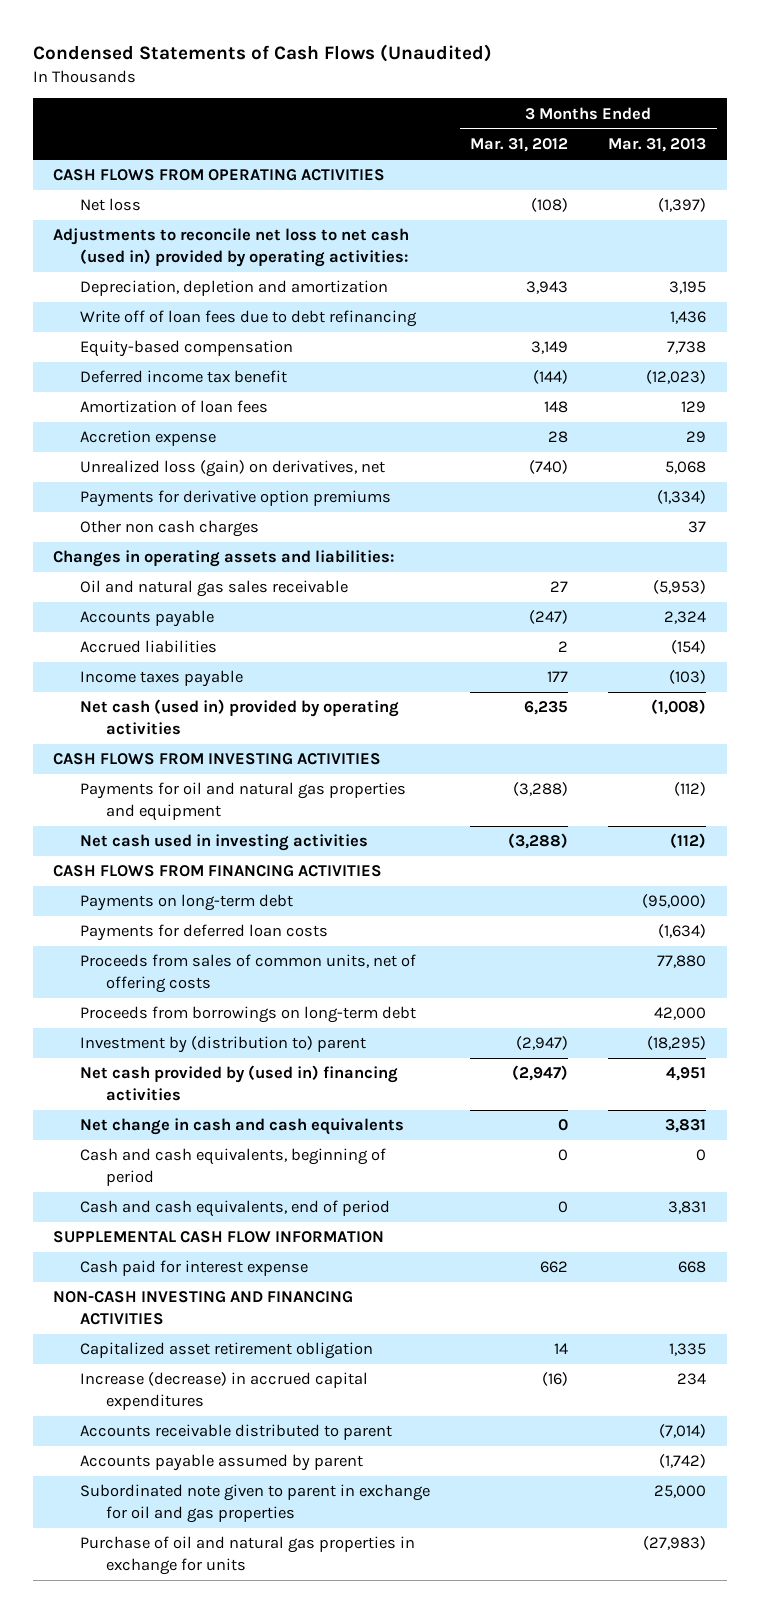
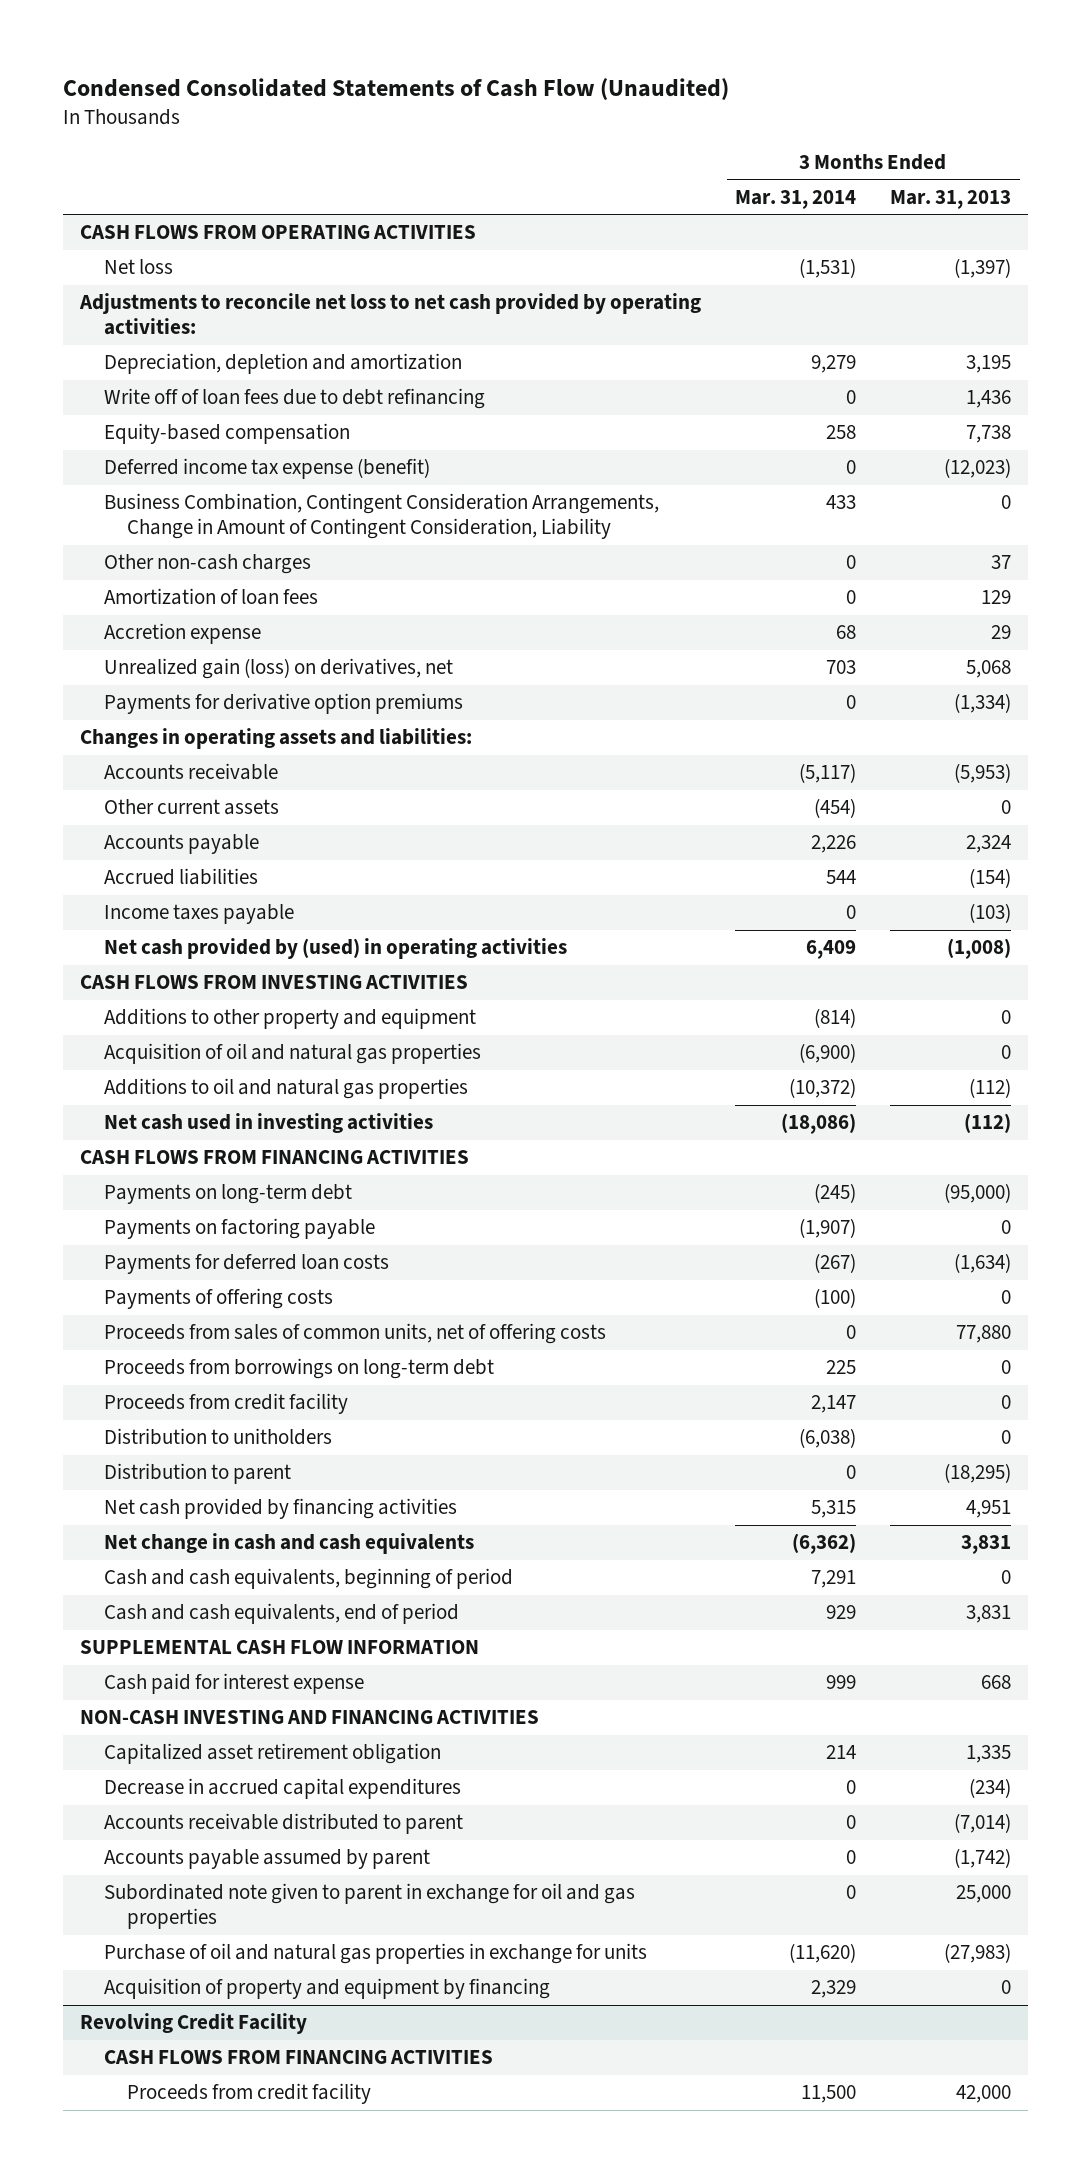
[33,43,493,62] Condensed Statements of Cash Flows (Unaudited) -> [63,77,730,100] Condensed Consolidated Statements of Cash Flow (Unaudited)
[470,138,569,153] Mar. 31, 2012 -> none
none -> [735,189,857,209] Mar. 31, 2014
[53,228,410,267] Adjustments to reconcile net loss to net cash (used in) provided by operating activities: -> [79,293,702,336] Adjustments to reconcile net loss to net cash provided by operating activities:
[79,370,287,384] Deferred income tax benefit -> [103,458,430,480] Deferred income tax expense (benefit)
none -> [103,493,659,540] Business Combination, Contingent Consideration Arrangements, Change in Amount of Contingent Consideration, Liability
none -> [103,554,311,575] Other non-cash charges
[79,460,385,478] Unrealized loss (gain) on derivatives, net -> [103,658,453,680] Unrealized gain (loss) on derivatives, net
[79,520,259,538] Other non cash charges -> none
[79,580,348,598] Oil and natural gas sales receivable -> [103,763,278,781] Accounts receivable
none -> [103,799,279,816] Other current assets
[79,699,399,735] Net cash (used in) provided by operating activities -> [103,938,567,960] Net cash provided by (used) in operating activities
none -> [103,1008,476,1030] Additions to other property and equipment
[79,782,406,821] Payments for oil and natural gas properties and equipment -> [103,1043,481,1065] Acquisition of oil and natural gas properties
[674,782,707,797] (112) -> [1001,1045,1012,1060] 0
none -> [103,1078,468,1100] Additions to oil and natural gas properties
none -> [103,1218,375,1240] Payments on factoring payable
none -> [103,1288,333,1310] Payments of offering costs
[654,1007,707,1021] 42,000 -> [1001,1360,1012,1375] 0
none -> [103,1393,348,1415] Proceeds from credit facility
none -> [103,1428,332,1446] Distribution to unitholders
[79,1036,366,1054] Investment by (distribution to) parent -> [103,1463,291,1485] Distribution to parent
[79,1065,398,1101] Net cash provided by (used in) financing activities -> [103,1498,457,1520] Net cash provided by financing activities
[79,1372,368,1410] Increase (decrease) in accrued capital expenditures -> [103,1778,461,1800] Decrease in accrued capital expenditures
[677,1373,707,1386] 234 -> [969,1778,1012,1799] (234)
none -> [103,1978,550,2000] Acquisition of property and equipment by financing
none -> [80,2013,308,2035] Revolving Credit Facility
none -> [103,2050,493,2065] CASH FLOWS FROM FINANCING ACTIVITIES
none -> [126,2083,371,2105] Proceeds from credit facility

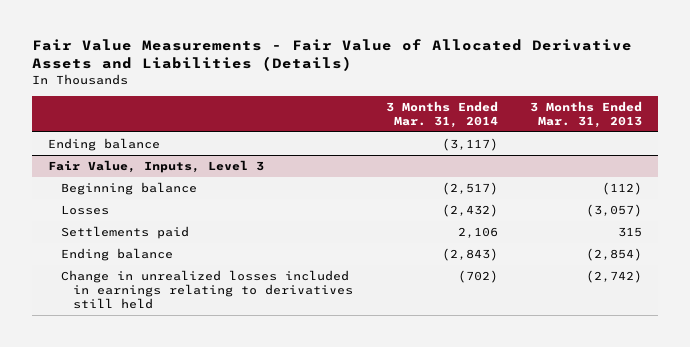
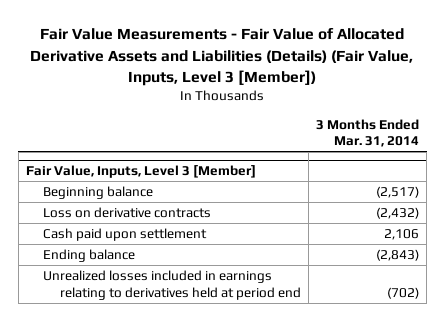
[31,38,632,72] Fair Value Measurements - Fair Value of Allocated Derivative Assets and Liabilities (Details) -> [30,28,414,86] Fair Value Measurements - Fair Value of Allocated Derivative Assets and Liabilities (Details) (Fair Value, Inputs, Level 3 [Member])
[529,100,642,128] 3 Months Ended Mar. 31, 2013 -> none
[47,138,160,152] Ending balance -> none
[47,160,264,174] Fair Value, Inputs, Level 3 -> [25,165,256,179] Fair Value, Inputs, Level 3 [Member]
[60,205,109,216] Losses -> [42,207,211,219] Loss on derivative contracts
[60,226,189,240] Settlements paid -> [42,228,207,242] Cash paid upon settlement
[60,270,354,310] Change in unrealized losses included in earnings relating to derivatives still held -> [42,270,301,300] Unrealized losses included in earnings relating to derivatives held at period end

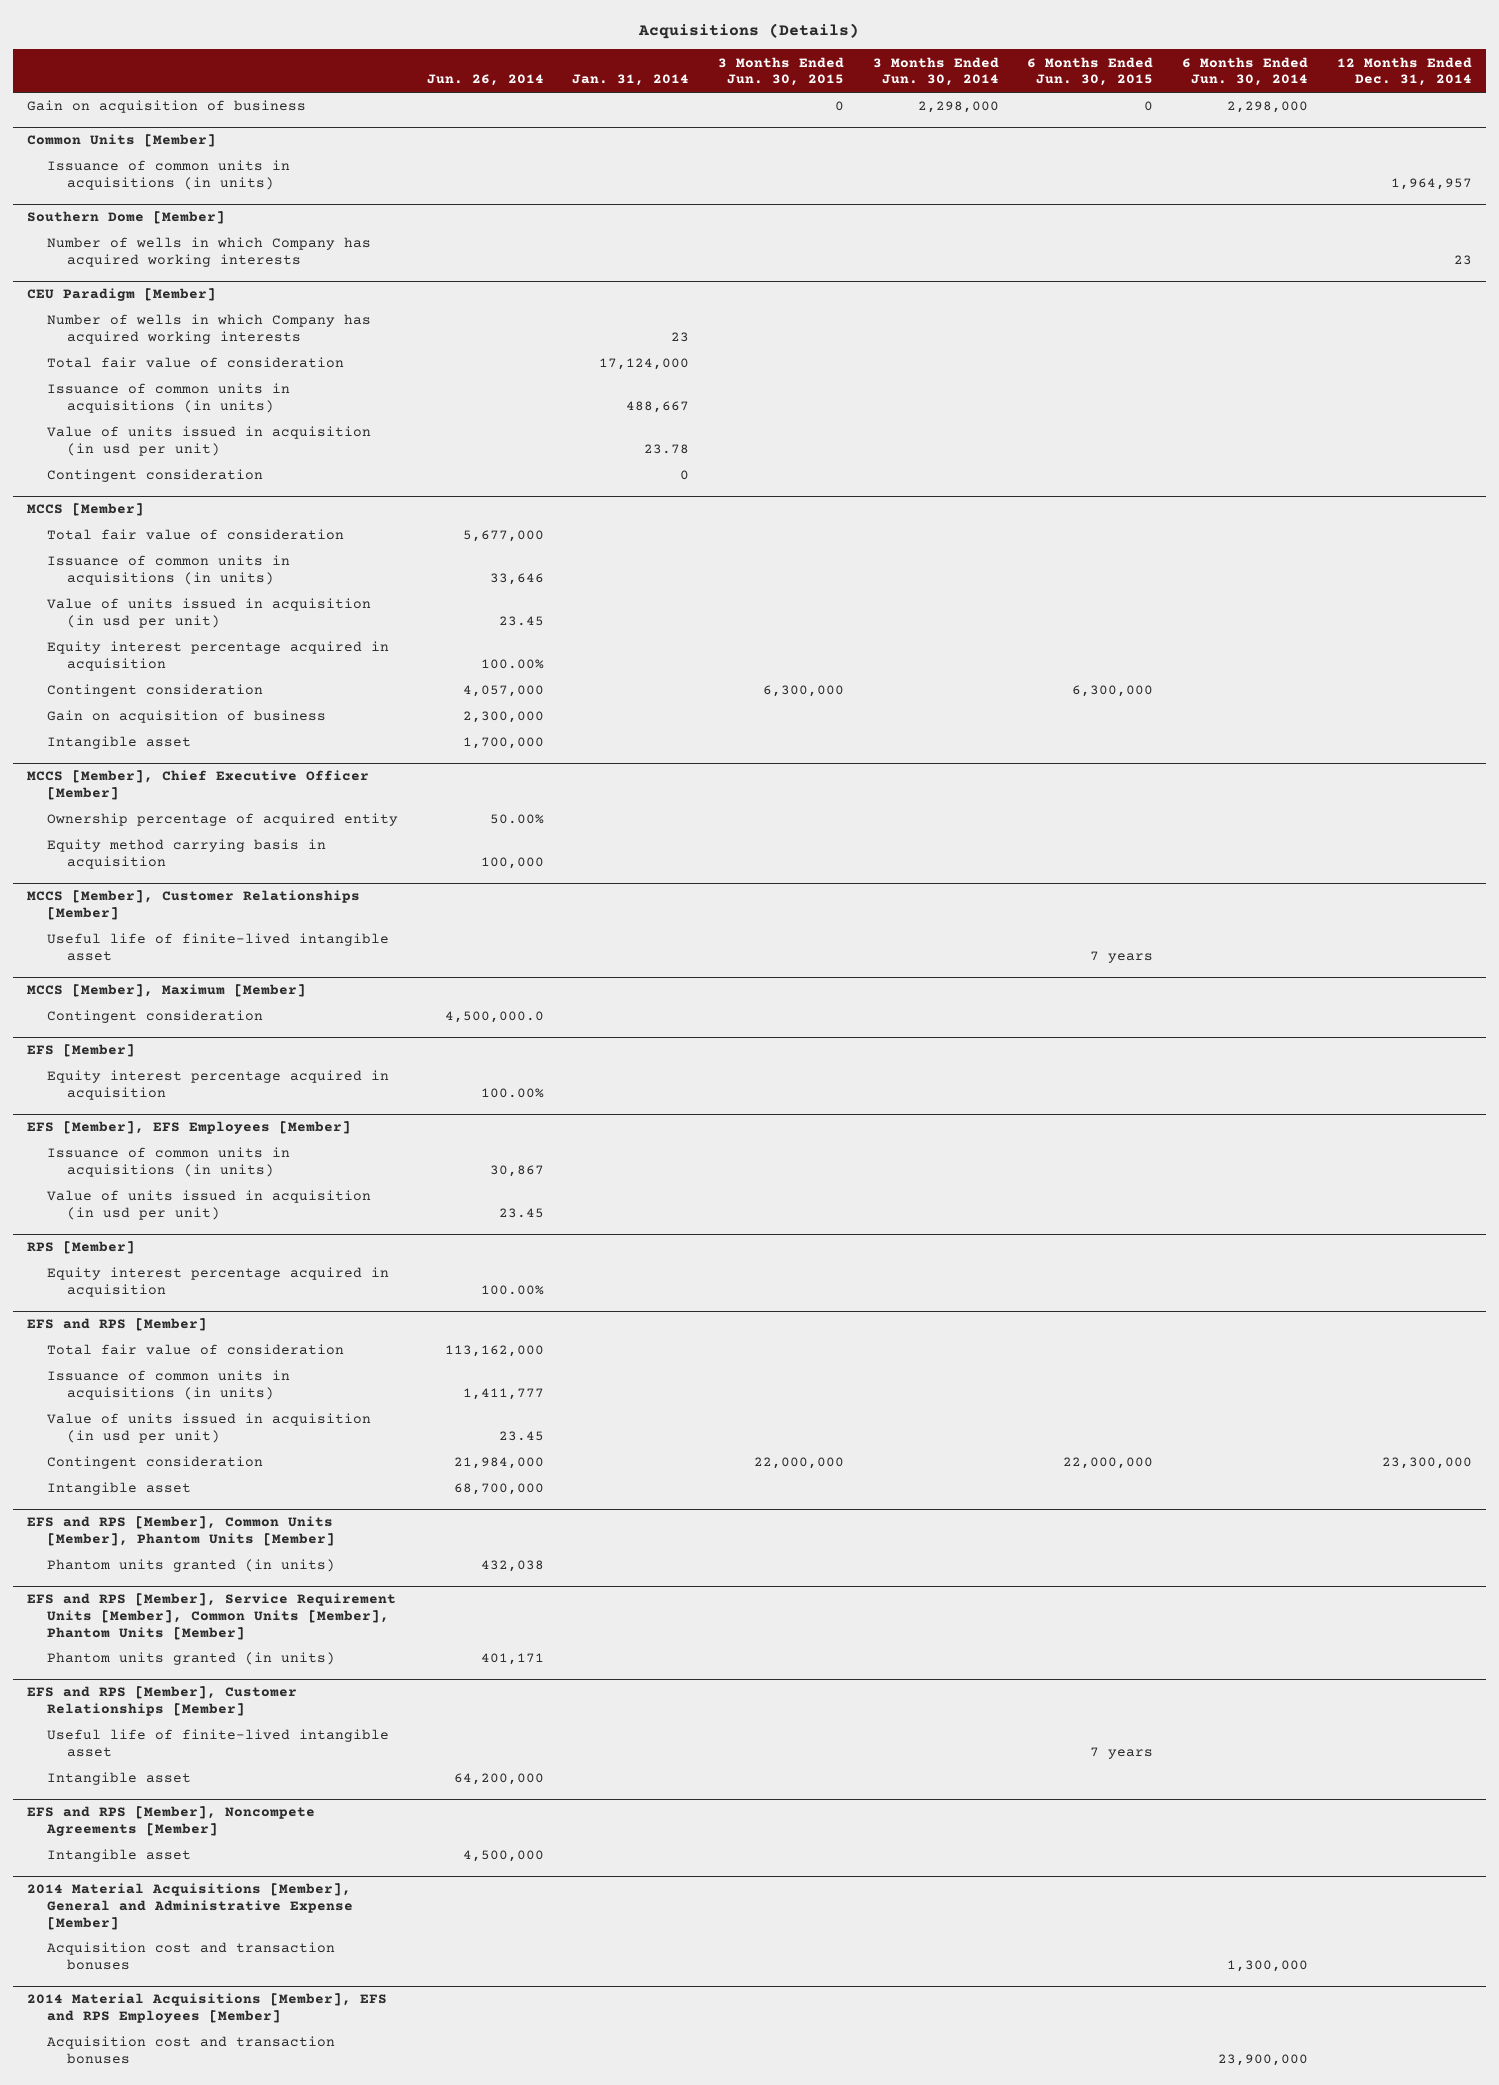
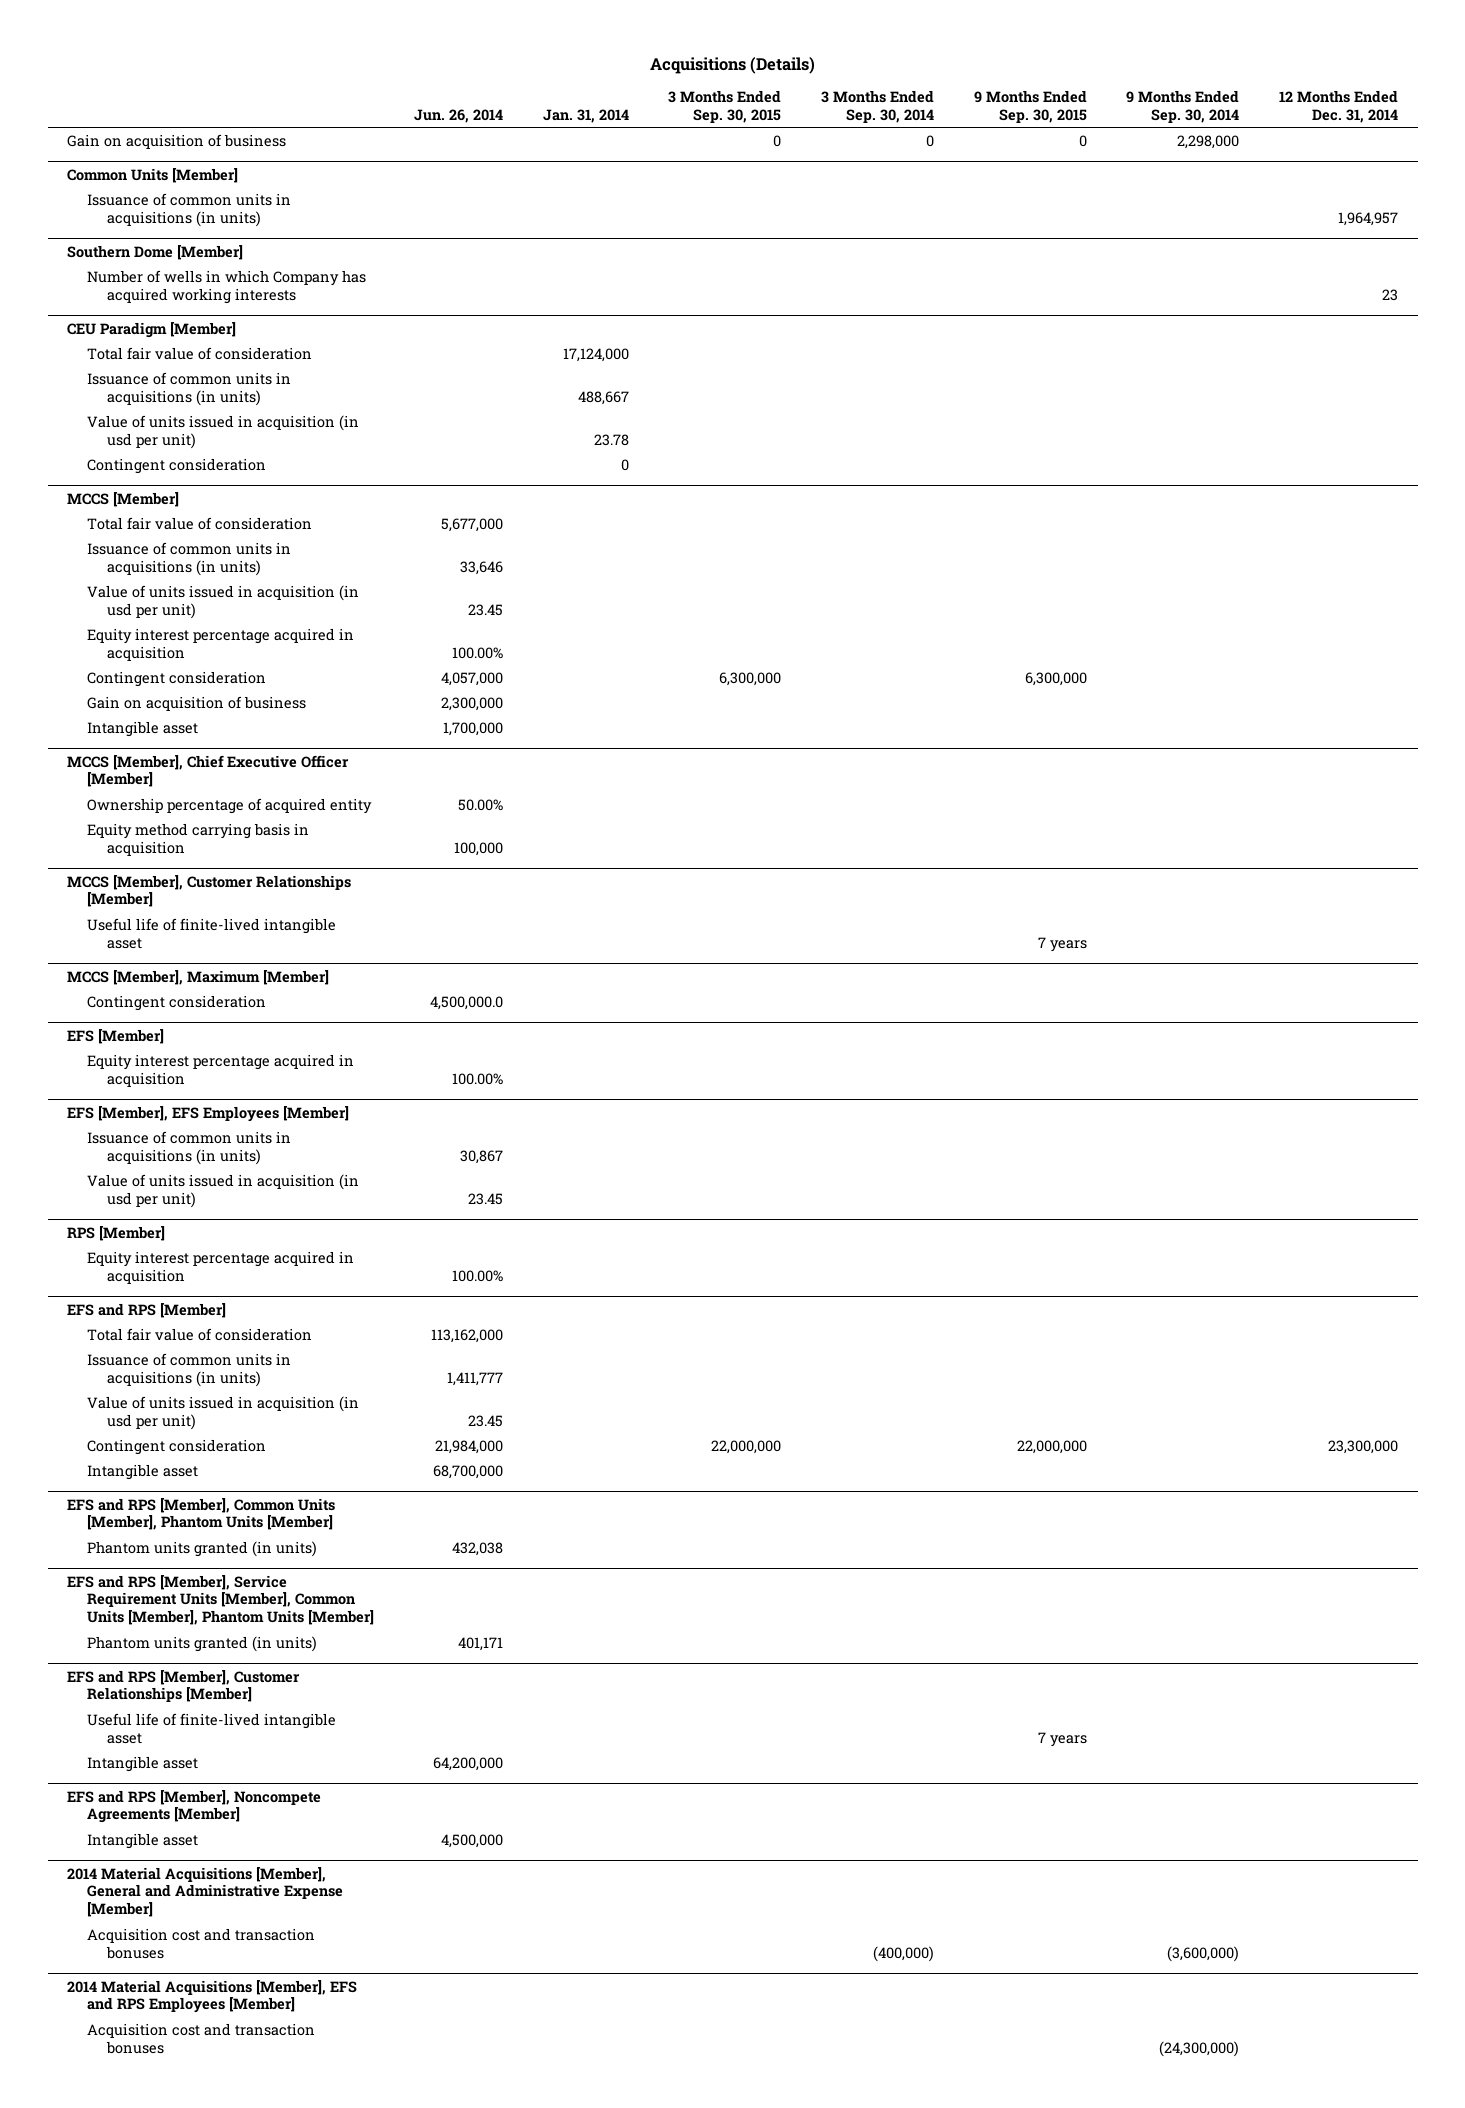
[718,56,845,87] 3 Months Ended Jun. 30, 2015 -> none
[872,56,999,87] 3 Months Ended Jun. 30, 2014 -> none
[1027,56,1154,87] 6 Months Ended Jun. 30, 2015 -> none
[1181,56,1308,87] 6 Months Ended Jun. 30, 2014 -> none
none -> [668,90,782,123] 3 Months Ended Sep. 30, 2015
none -> [820,90,934,123] 3 Months Ended Sep. 30, 2014
none -> [973,90,1087,123] 9 Months Ended Sep. 30, 2015
none -> [1126,90,1240,123] 9 Months Ended Sep. 30, 2014
[47,314,372,344] Number of wells in which Company has acquired working interests -> none

